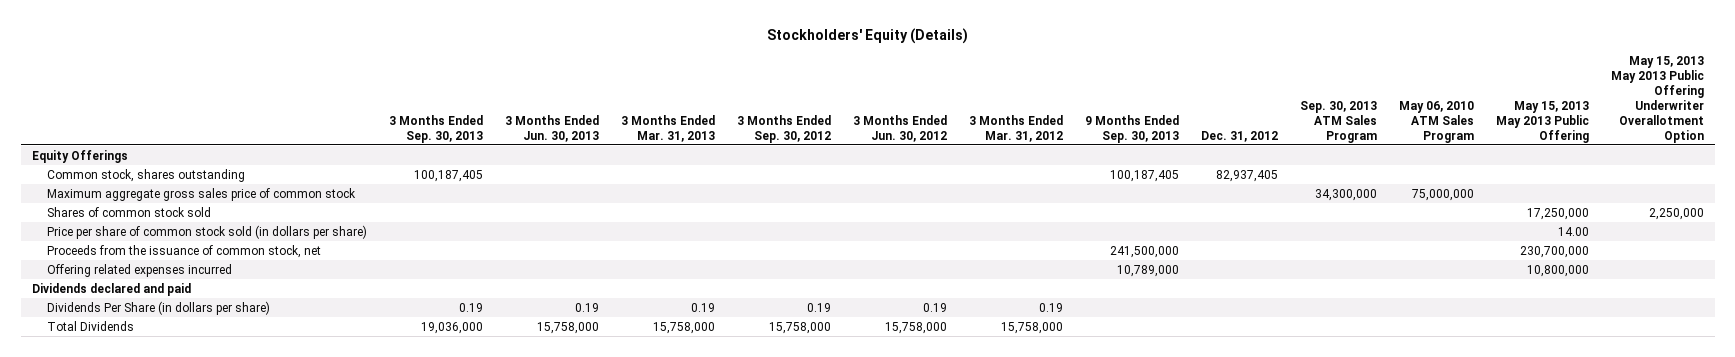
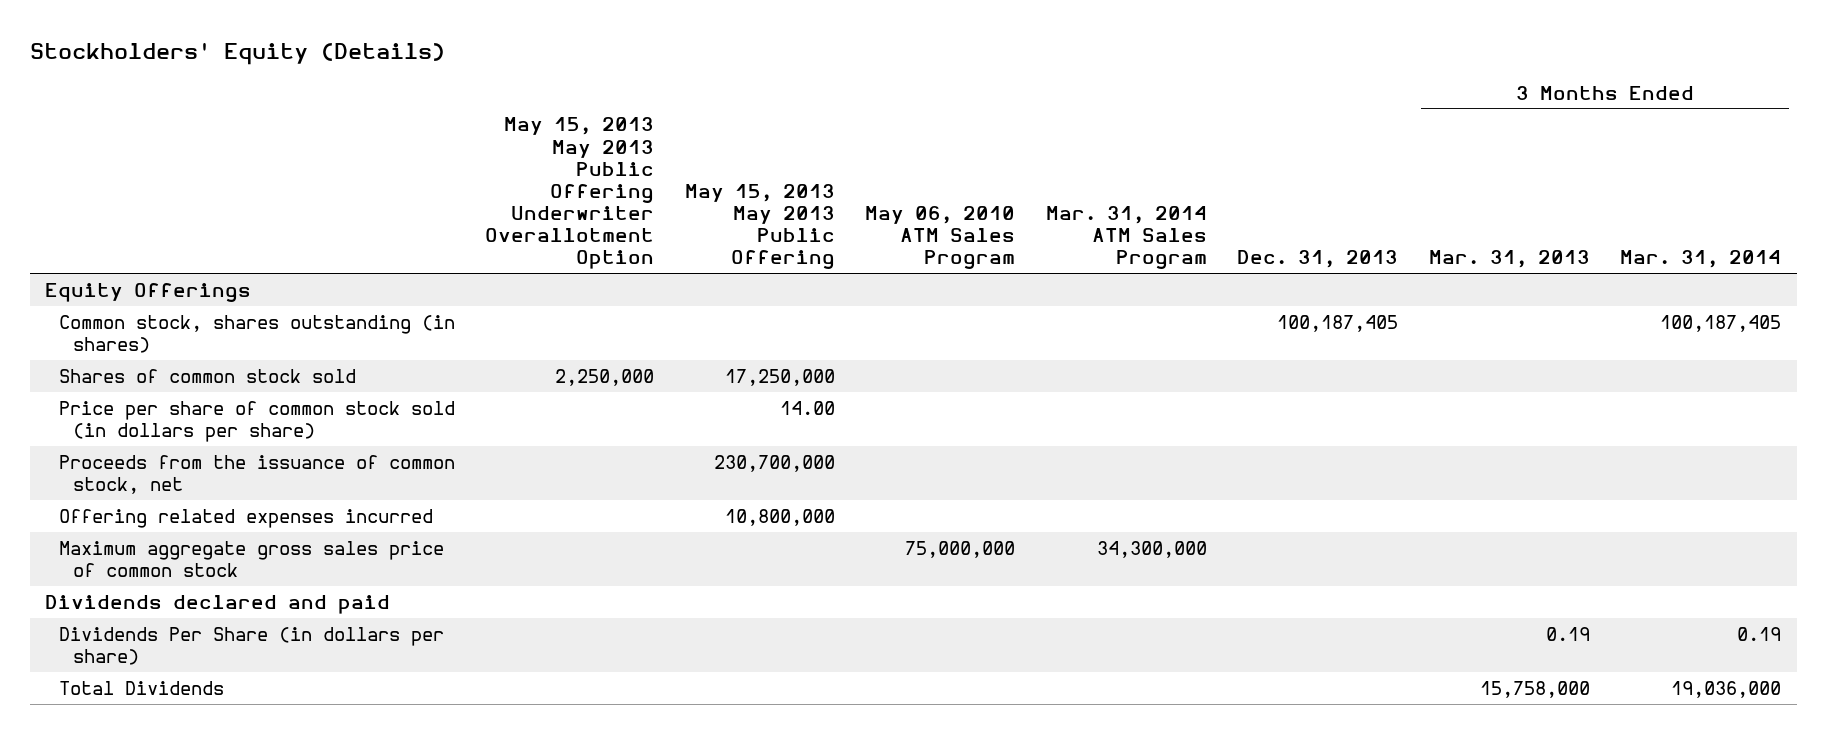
[389,114,484,143] 3 Months Ended Sep. 30, 2013 -> none
[505,114,600,142] 3 Months Ended Jun. 30, 2013 -> none
[737,114,832,143] 3 Months Ended Sep. 30, 2012 -> none
[853,114,948,142] 3 Months Ended Jun. 30, 2012 -> none
[969,114,1064,142] 3 Months Ended Mar. 31, 2012 -> none
[1084,114,1179,143] 9 Months Ended Sep. 30, 2013 -> none
[1200,130,1278,142] Dec. 31, 2012 -> none
[1299,100,1377,143] Sep. 30, 2013 ATM Sales Program -> none
none -> [1045,206,1207,270] Mar. 31, 2014 ATM Sales Program
none -> [1237,250,1399,269] Dec. 31, 2013
none -> [1620,250,1782,269] Mar. 31, 2014
[47,168,246,182] Common stock, shares outstanding -> [58,314,455,354] Common stock, shares outstanding (in shares)
[47,187,357,201] Maximum aggregate gross sales price of common stock -> [58,540,444,578] Maximum aggregate gross sales price of common stock

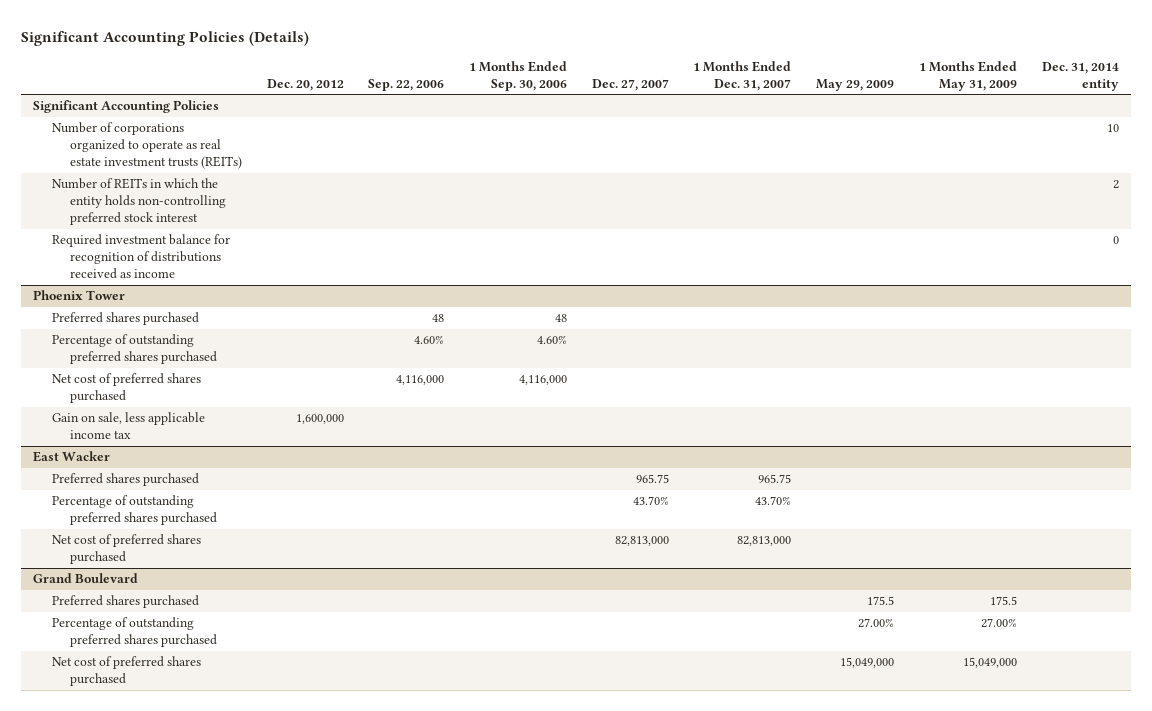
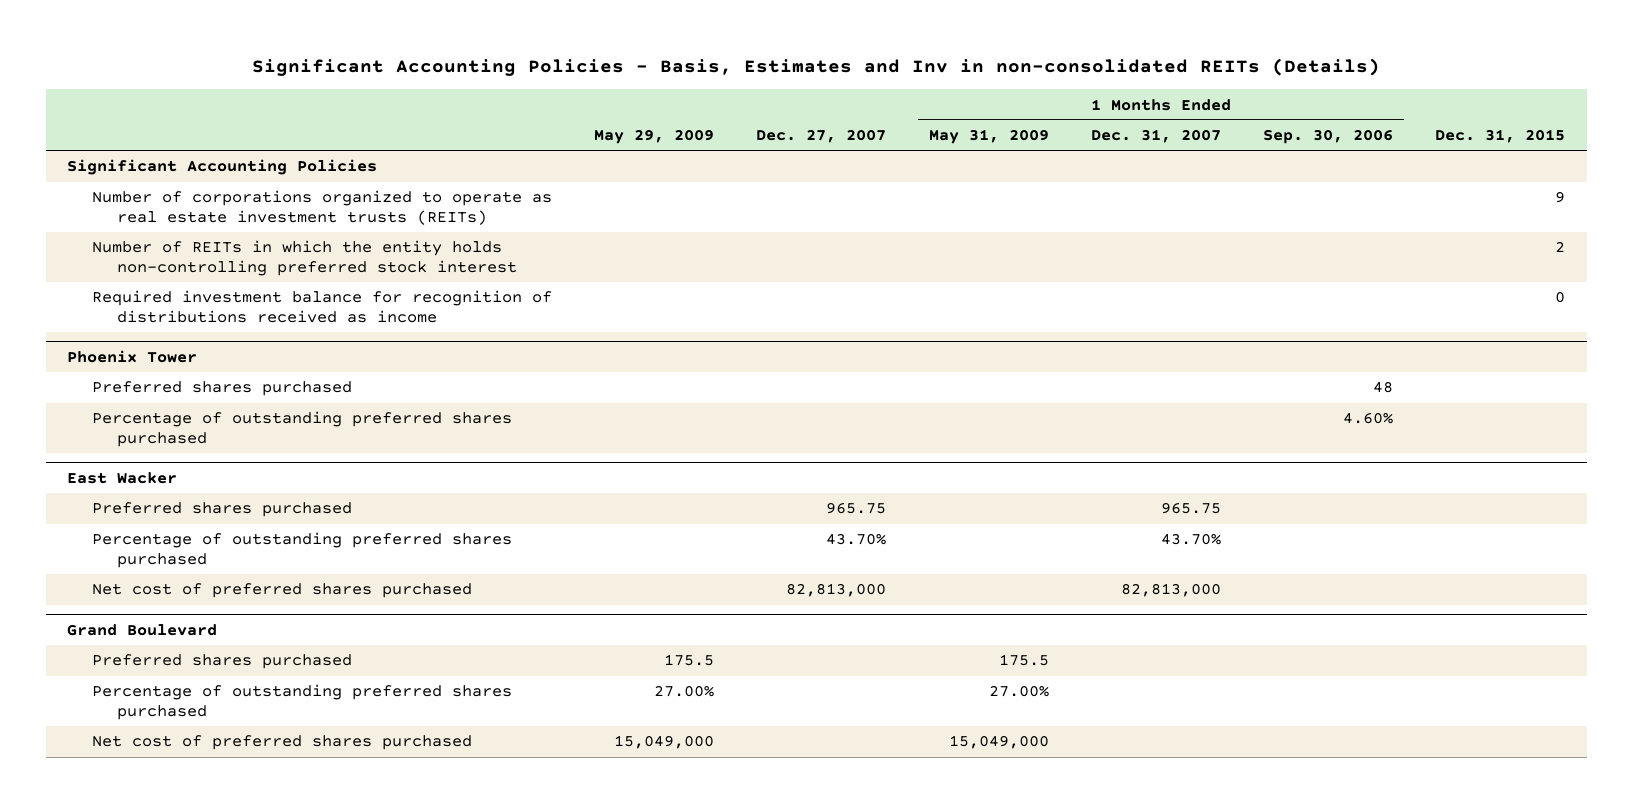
[20,30,309,46] Significant Accounting Policies (Details) -> [252,58,1381,77] Significant Accounting Policies - Basis, Estimates and Inv in non-consolidated REITs (Details)
[266,78,344,91] Dec. 20, 2012 -> none
[368,78,445,91] Sep. 22, 2006 -> none
[1041,61,1119,91] Dec. 31, 2014 entity -> none
none -> [1435,129,1566,144] Dec. 31, 2015
[51,373,201,404] Net cost of preferred shares purchased -> none
[51,412,205,440] Gain on sale, less applicable income tax -> none

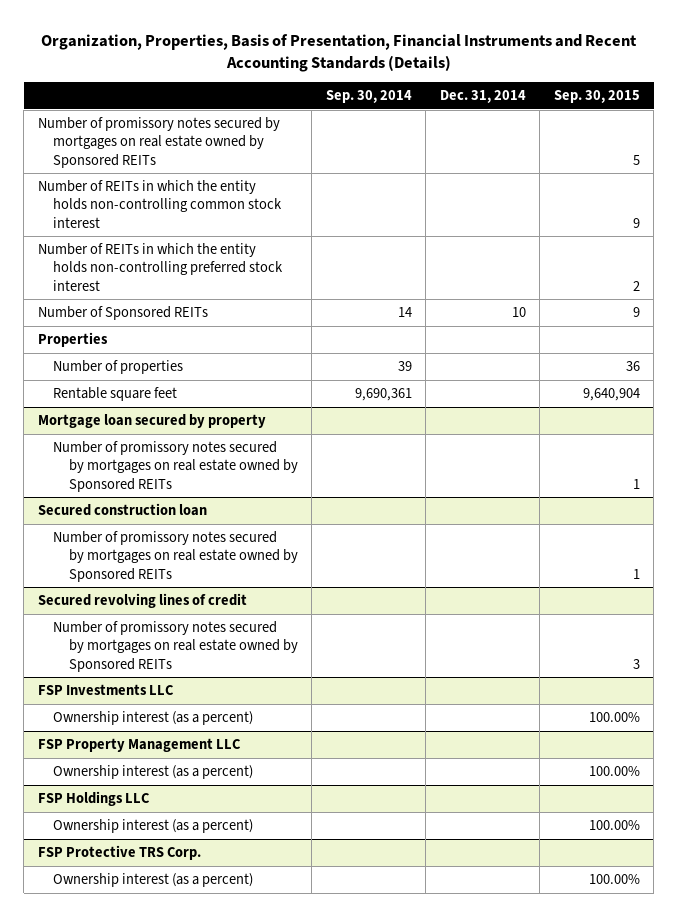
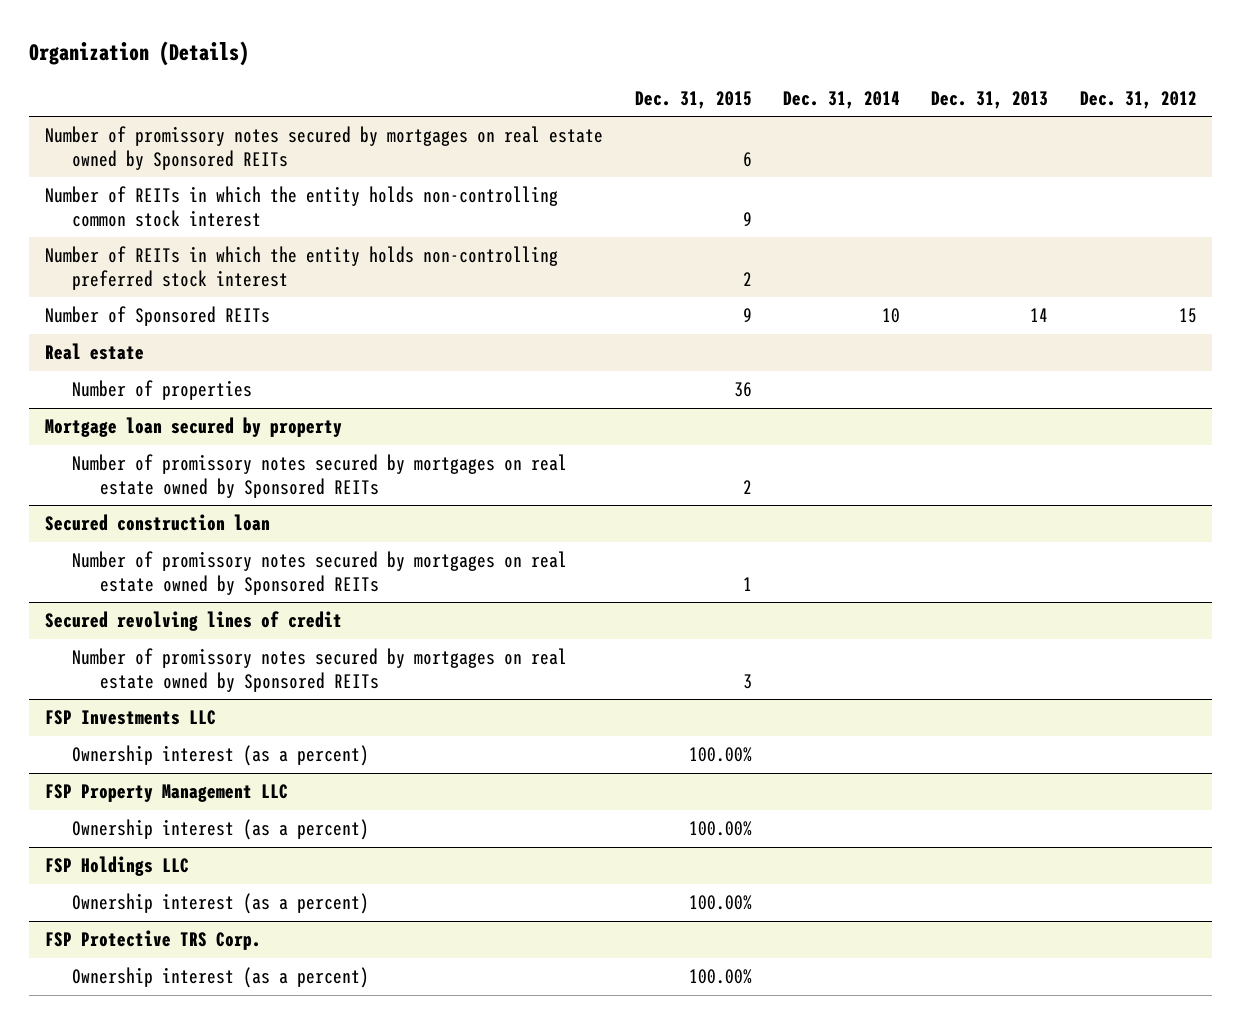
[40,33,637,72] Organization, Properties, Basis of Presentation, Financial Instruments and Recent Accounting Standards (Details) -> [29,41,250,67] Organization (Details)
[325,90,412,104] Sep. 30, 2014 -> none
[553,90,640,104] Sep. 30, 2015 -> none
none -> [634,90,752,109] Dec. 31, 2015
none -> [931,90,1049,109] Dec. 31, 2013
none -> [1079,90,1197,109] Dec. 31, 2012
[37,332,108,348] Properties -> [45,343,145,361] Real estate
[53,387,178,402] Rentable square feet -> none

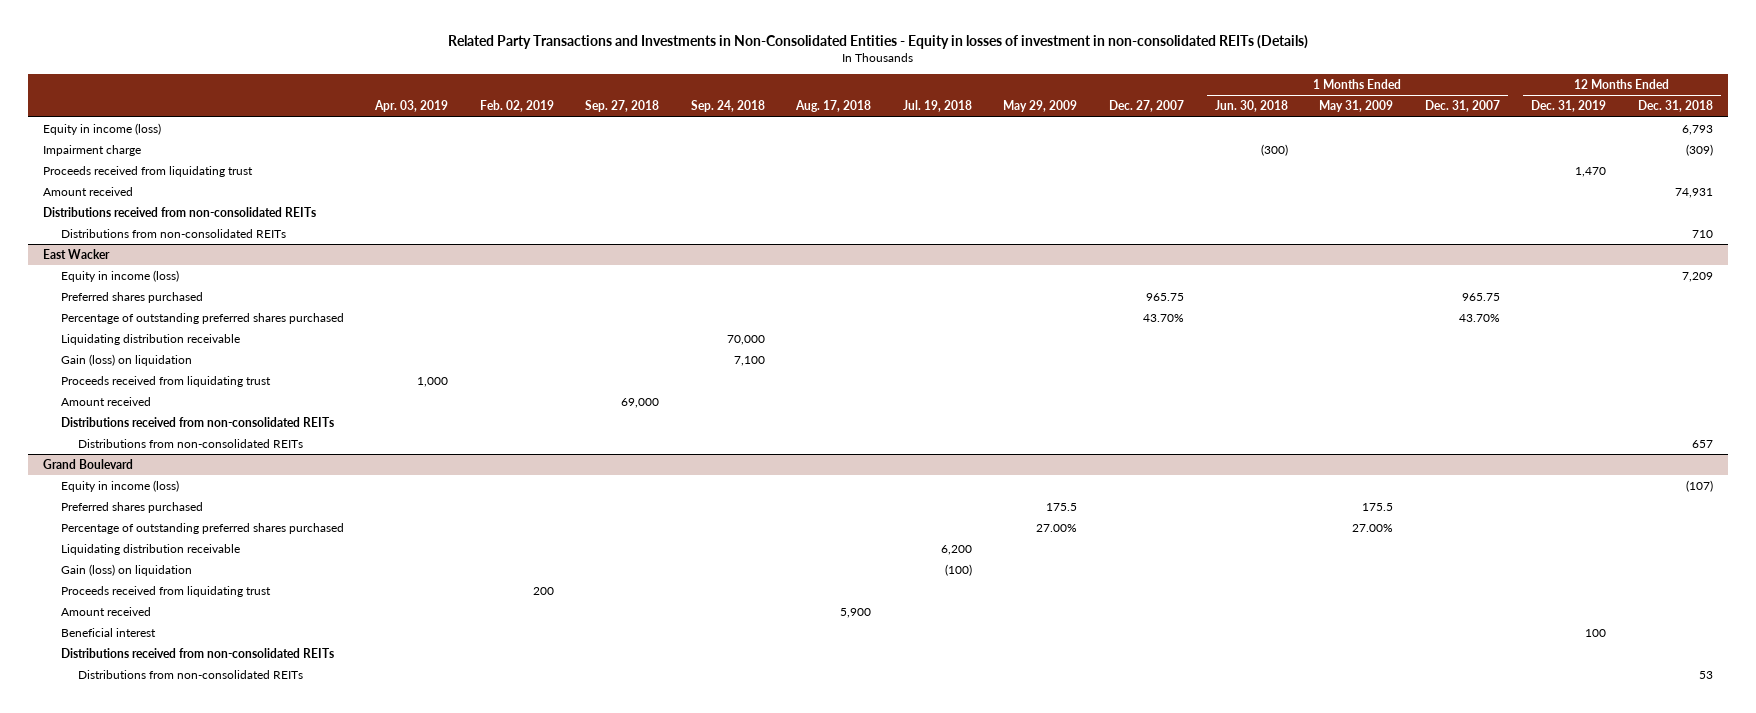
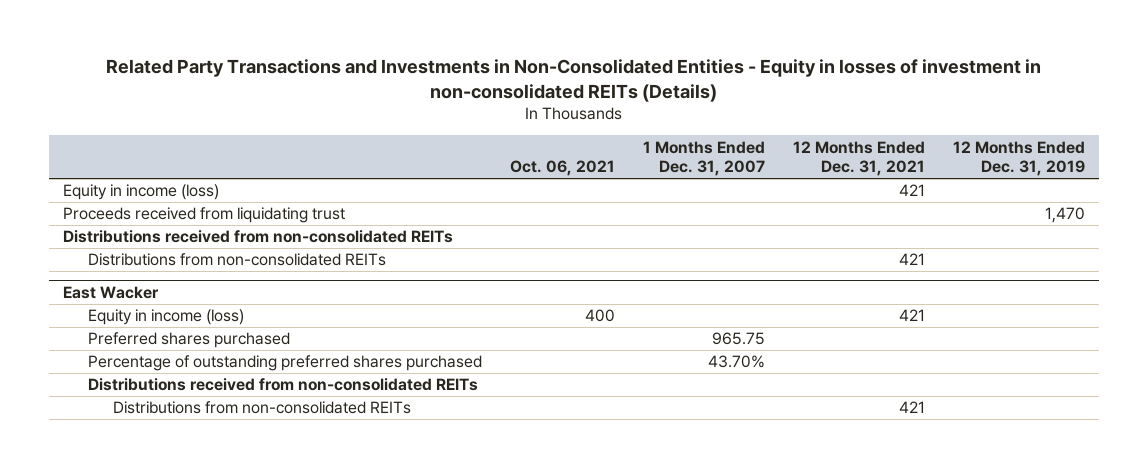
[374,100,449,113] Apr. 03, 2019 -> none
[479,100,554,113] Feb. 02, 2019 -> none
[585,100,660,113] Sep. 27, 2018 -> none
[690,100,765,113] Sep. 24, 2018 -> none
[795,100,872,113] Aug. 17, 2018 -> none
[902,100,972,113] Jul. 19, 2018 -> none
[1003,100,1078,113] May 29, 2009 -> none
[1108,100,1184,113] Dec. 27, 2007 -> none
[1214,100,1288,113] Jun. 30, 2018 -> none
[1319,100,1394,113] May 31, 2009 -> none
[1637,100,1713,113] Dec. 31, 2018 -> none
none -> [509,160,615,177] Oct. 06, 2021
none -> [792,140,925,177] 12 Months Ended Dec. 31, 2021
[43,144,142,156] Impairment charge -> none
[43,186,134,196] Amount received -> none
[60,333,240,345] Liquidating distribution receivable -> none
[60,353,192,366] Gain (loss) on liquidation -> none
[60,375,271,387] Proceeds received from liquidating trust -> none
[60,396,151,406] Amount received -> none
[43,458,134,469] Grand Boulevard -> none
[60,479,179,492] Equity in income (loss) -> none
[60,501,203,513] Preferred shares purchased -> none
[60,522,344,534] Percentage of outstanding preferred shares purchased -> none
[60,543,240,555] Liquidating distribution receivable -> none
[60,563,192,576] Gain (loss) on liquidation -> none
[60,585,271,597] Proceeds received from liquidating trust -> none
[60,606,151,616] Amount received -> none
[60,627,156,637] Beneficial interest -> none
[60,647,334,658] Distributions received from non-consolidated REITs -> none
[78,669,304,679] Distributions from non-consolidated REITs -> none

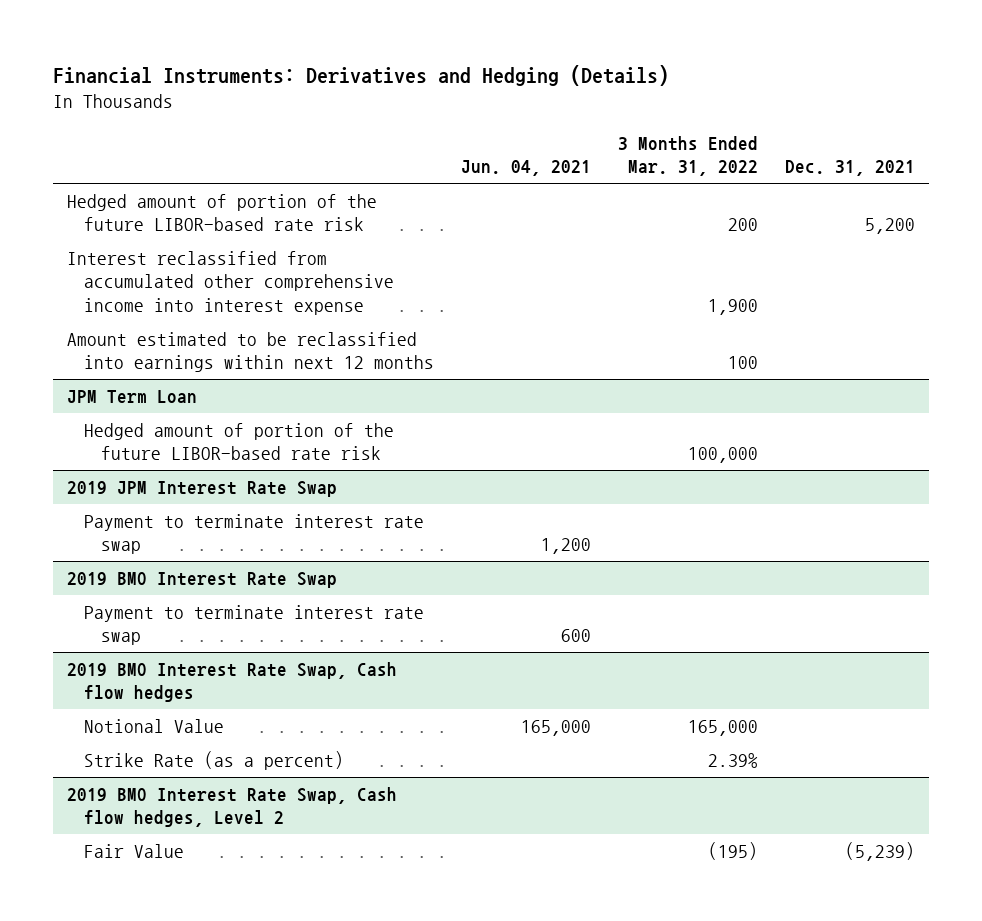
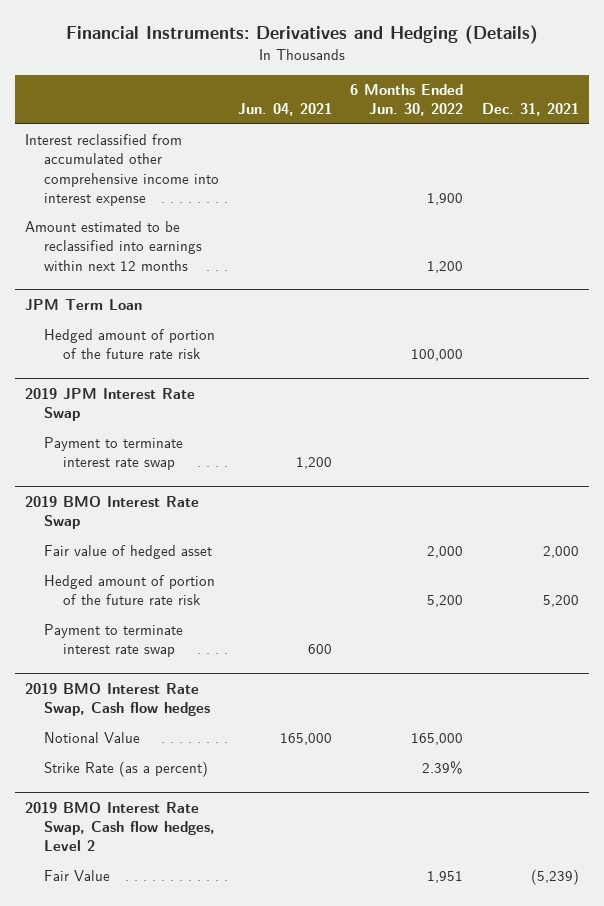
[618,135,759,177] 3 Months Ended Mar. 31, 2022 -> none
none -> [350,84,464,117] 6 Months Ended Jun. 30, 2022
[66,193,377,232] Hedged amount of portion of the future LIBOR-based rate risk -> none
[83,422,394,461] Hedged amount of portion of the future LIBOR-based rate risk -> [43,329,215,360] Hedged amount of portion of the future rate risk
none -> [43,545,212,560] Fair value of hedged asset
none -> [43,575,215,606] Hedged amount of portion of the future rate risk

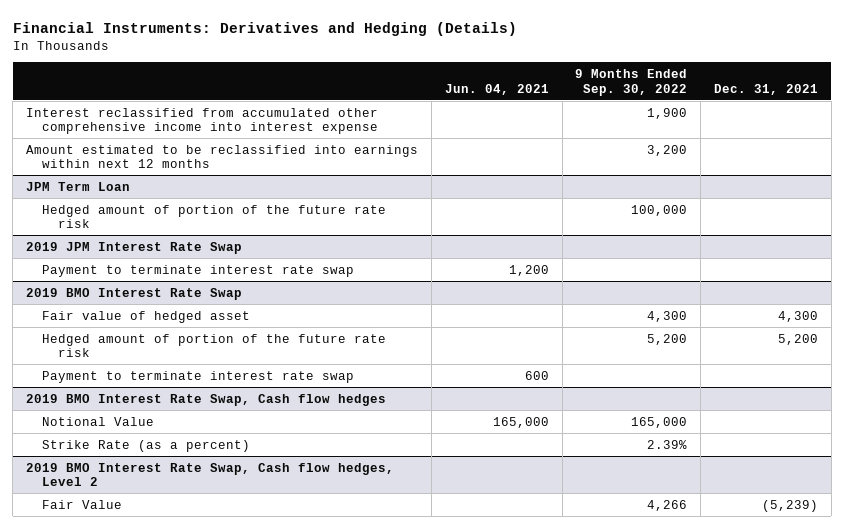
[350,84,464,117] 6 Months Ended Jun. 30, 2022 -> none
none -> [575,68,688,96] 9 Months Ended Sep. 30, 2022
[543,546,580,559] 2,000 -> [777,310,818,322] 4,300

